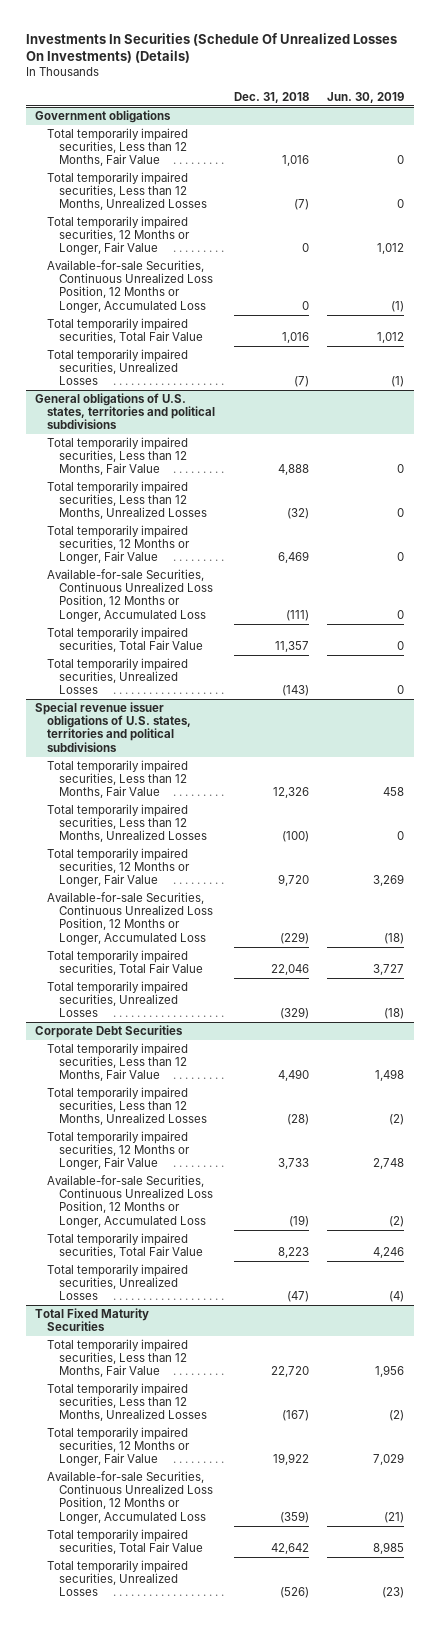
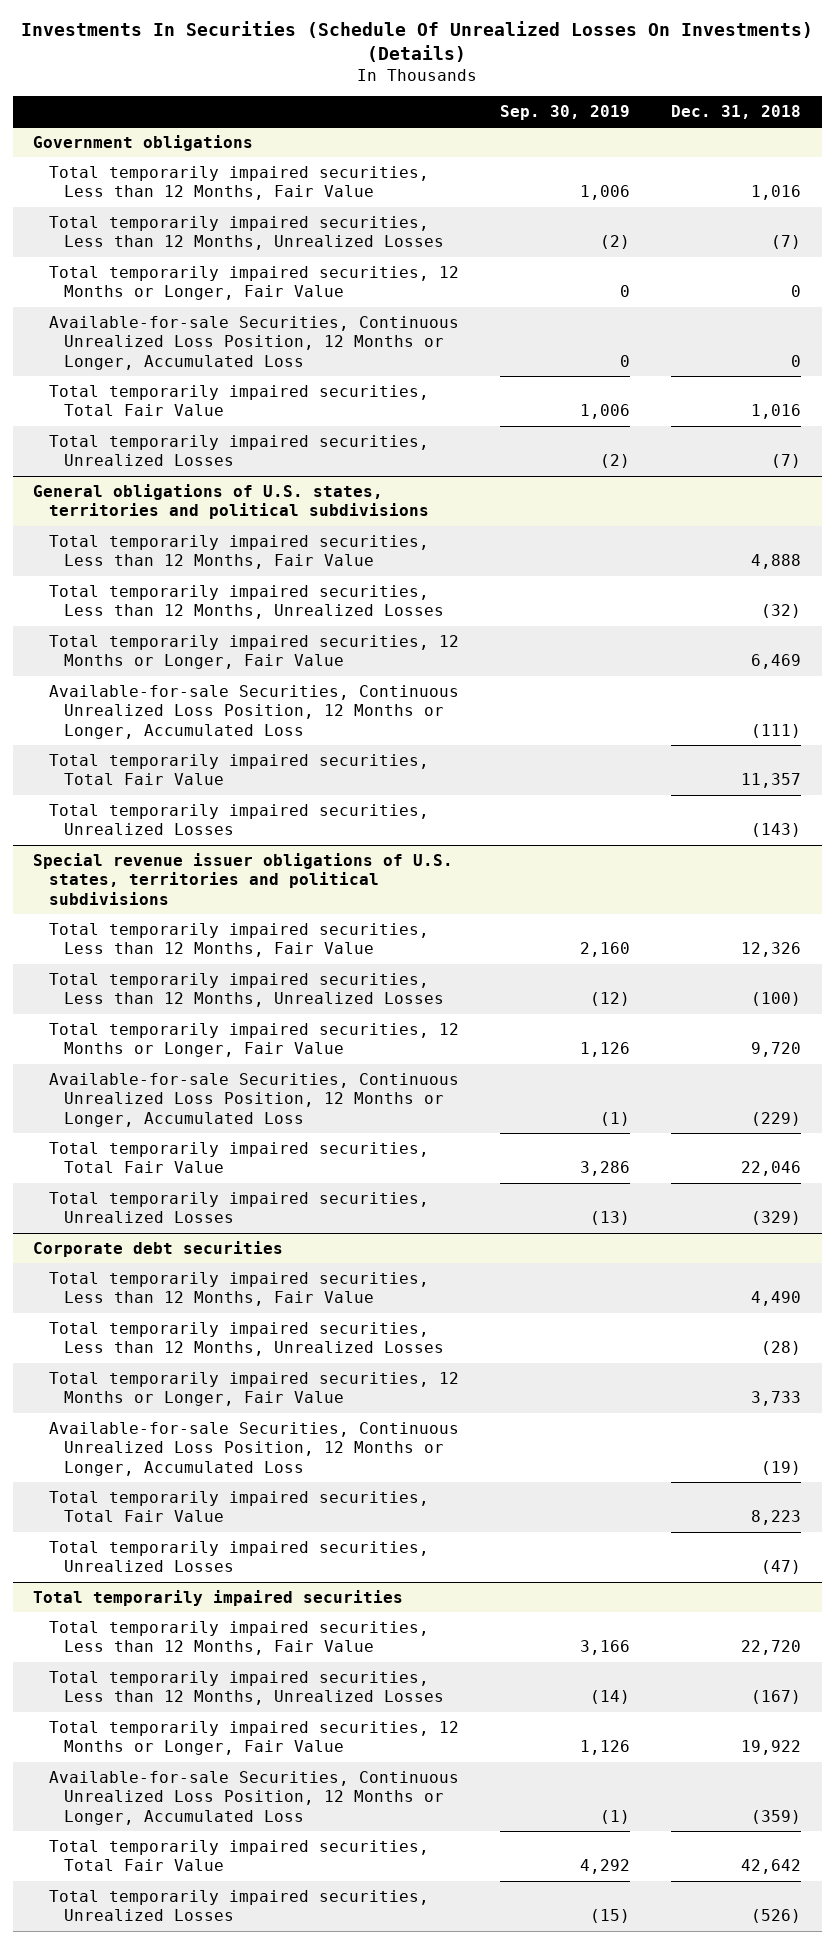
[327,91,405,103] Jun. 30, 2019 -> none
none -> [499,104,630,120] Sep. 30, 2019
[35,1025,184,1039] Corporate Debt Securities -> [33,1240,284,1257] Corporate debt securities
[35,1308,150,1332] Total Fixed Maturity Securities -> [33,1589,404,1606] Total temporarily impaired securities

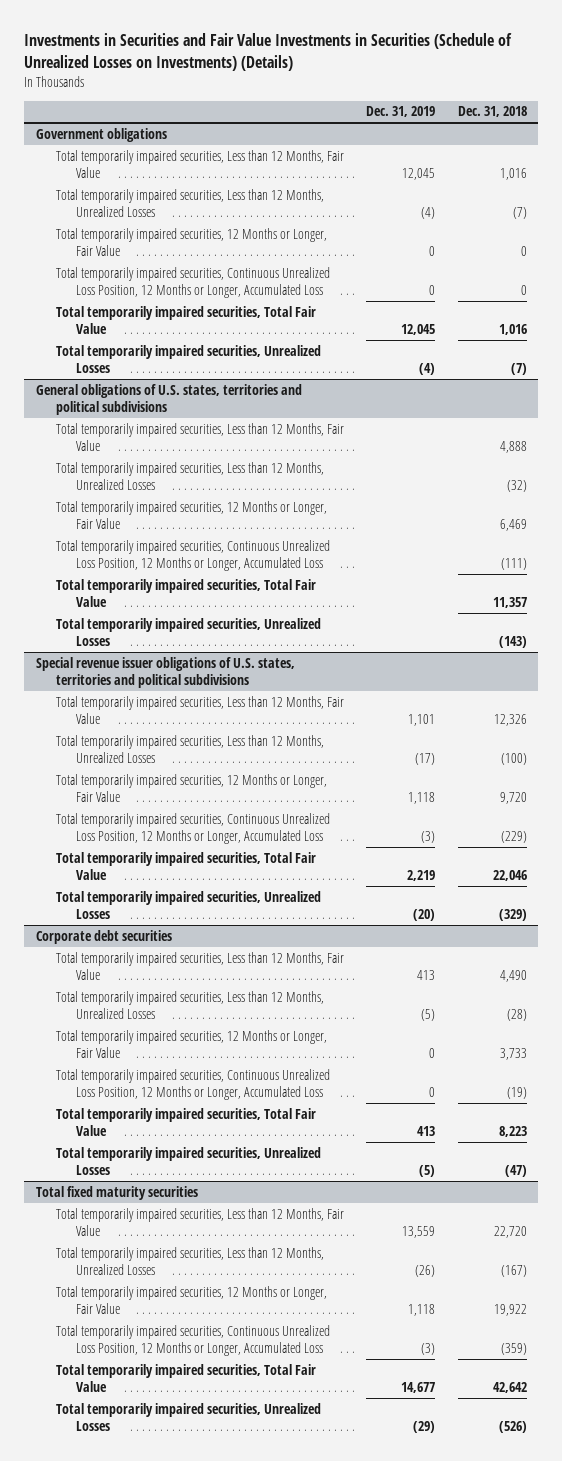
[21,21,814,63] Investments In Securities (Schedule Of Unrealized Losses On Investments) (Details) -> [24,33,513,71] Investments in Securities and Fair Value Investments in Securities (Schedule of Unrealized Losses on Investments) (Details)
[499,104,630,120] Sep. 30, 2019 -> none
none -> [366,106,436,118] Dec. 31, 2019
[48,315,459,370] Available-for-sale Securities, Continuous Unrealized Loss Position, 12 Months or Longer, Accumulated Loss -> [55,266,330,299] Total temporarily impaired securities, Continuous Unrealized Loss Position, 12 Months or Longer, Accumulated Loss
[48,684,459,739] Available-for-sale Securities, Continuous Unrealized Loss Position, 12 Months or Longer, Accumulated Loss -> [55,539,330,572] Total temporarily impaired securities, Continuous Unrealized Loss Position, 12 Months or Longer, Accumulated Loss
[48,1072,459,1127] Available-for-sale Securities, Continuous Unrealized Loss Position, 12 Months or Longer, Accumulated Loss -> [55,812,330,845] Total temporarily impaired securities, Continuous Unrealized Loss Position, 12 Months or Longer, Accumulated Loss
[48,1421,459,1476] Available-for-sale Securities, Continuous Unrealized Loss Position, 12 Months or Longer, Accumulated Loss -> [55,1068,330,1101] Total temporarily impaired securities, Continuous Unrealized Loss Position, 12 Months or Longer, Accumulated Loss
[33,1589,404,1606] Total temporarily impaired securities -> [35,1185,198,1200] Total fixed maturity securities
[48,1770,459,1825] Available-for-sale Securities, Continuous Unrealized Loss Position, 12 Months or Longer, Accumulated Loss -> [55,1324,330,1357] Total temporarily impaired securities, Continuous Unrealized Loss Position, 12 Months or Longer, Accumulated Loss

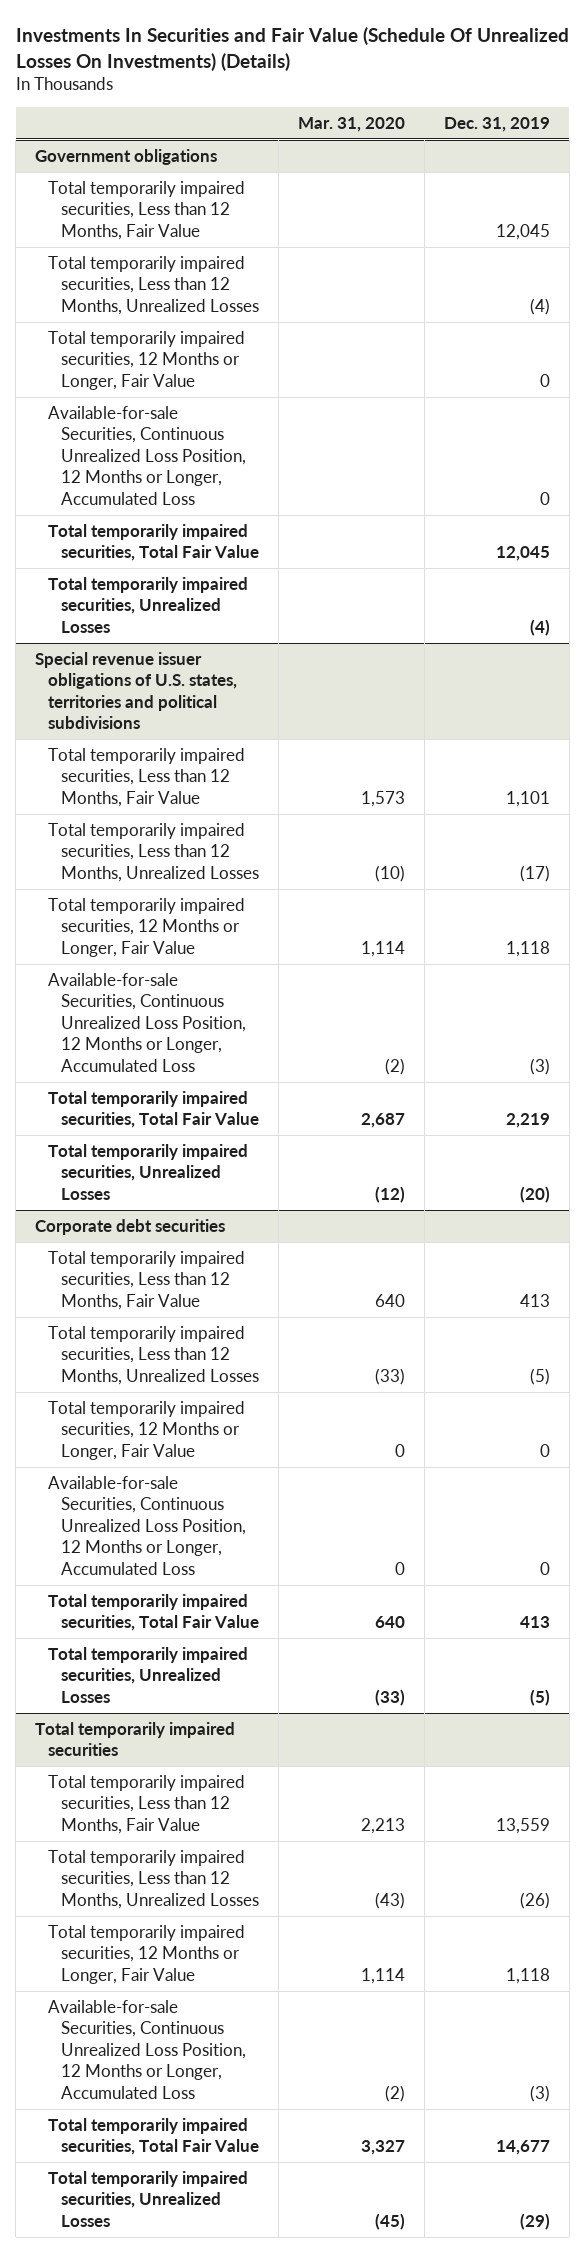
[24,33,513,71] Investments in Securities and Fair Value Investments in Securities (Schedule of Unrealized Losses on Investments) (Details) -> [15,26,569,71] Investments In Securities and Fair Value (Schedule Of Unrealized Losses On Investments) (Details)
[457,106,527,118] Dec. 31, 2018 -> none
none -> [298,116,406,132] Mar. 31, 2020
[55,266,330,299] Total temporarily impaired securities, Continuous Unrealized Loss Position, 12 Months or Longer, Accumulated Loss -> [48,405,247,505] Available-for-sale Securities, Continuous Unrealized Loss Position, 12 Months or Longer, Accumulated Loss
[35,383,302,416] General obligations of U.S. states, territories and political subdivisions -> none
[55,422,344,452] Total temporarily impaired securities, Less than 12 Months, Fair Value -> none
[55,461,324,491] Total temporarily impaired securities, Less than 12 Months, Unrealized Losses -> none
[55,500,327,530] Total temporarily impaired securities, 12 Months or Longer, Fair Value -> none
[55,539,330,572] Total temporarily impaired securities, Continuous Unrealized Loss Position, 12 Months or Longer, Accumulated Loss -> none
[55,578,316,608] Total temporarily impaired securities, Total Fair Value -> none
[55,617,321,647] Total temporarily impaired securities, Unrealized Losses -> none
[55,812,330,845] Total temporarily impaired securities, Continuous Unrealized Loss Position, 12 Months or Longer, Accumulated Loss -> [48,972,247,1072] Available-for-sale Securities, Continuous Unrealized Loss Position, 12 Months or Longer, Accumulated Loss
[55,1068,330,1101] Total temporarily impaired securities, Continuous Unrealized Loss Position, 12 Months or Longer, Accumulated Loss -> [48,1475,247,1575] Available-for-sale Securities, Continuous Unrealized Loss Position, 12 Months or Longer, Accumulated Loss
[35,1185,198,1200] Total fixed maturity securities -> [35,1721,236,1757] Total temporarily impaired securities
[55,1324,330,1357] Total temporarily impaired securities, Continuous Unrealized Loss Position, 12 Months or Longer, Accumulated Loss -> [48,1999,247,2099] Available-for-sale Securities, Continuous Unrealized Loss Position, 12 Months or Longer, Accumulated Loss

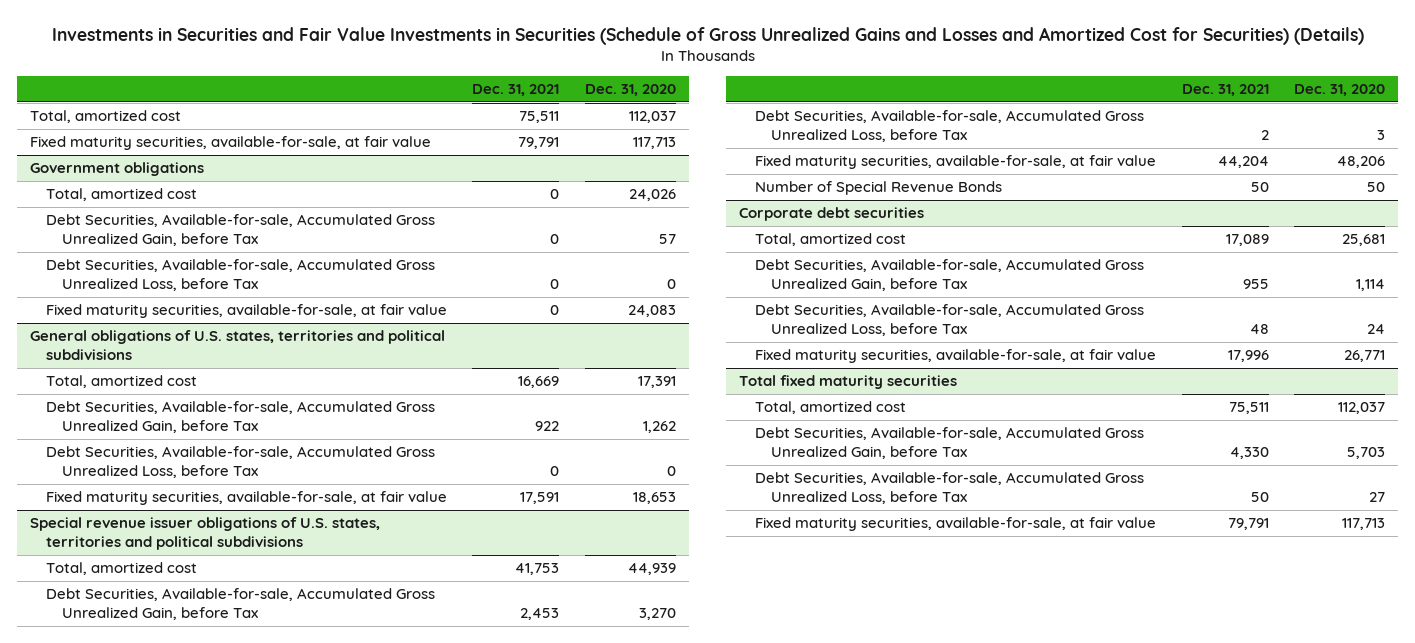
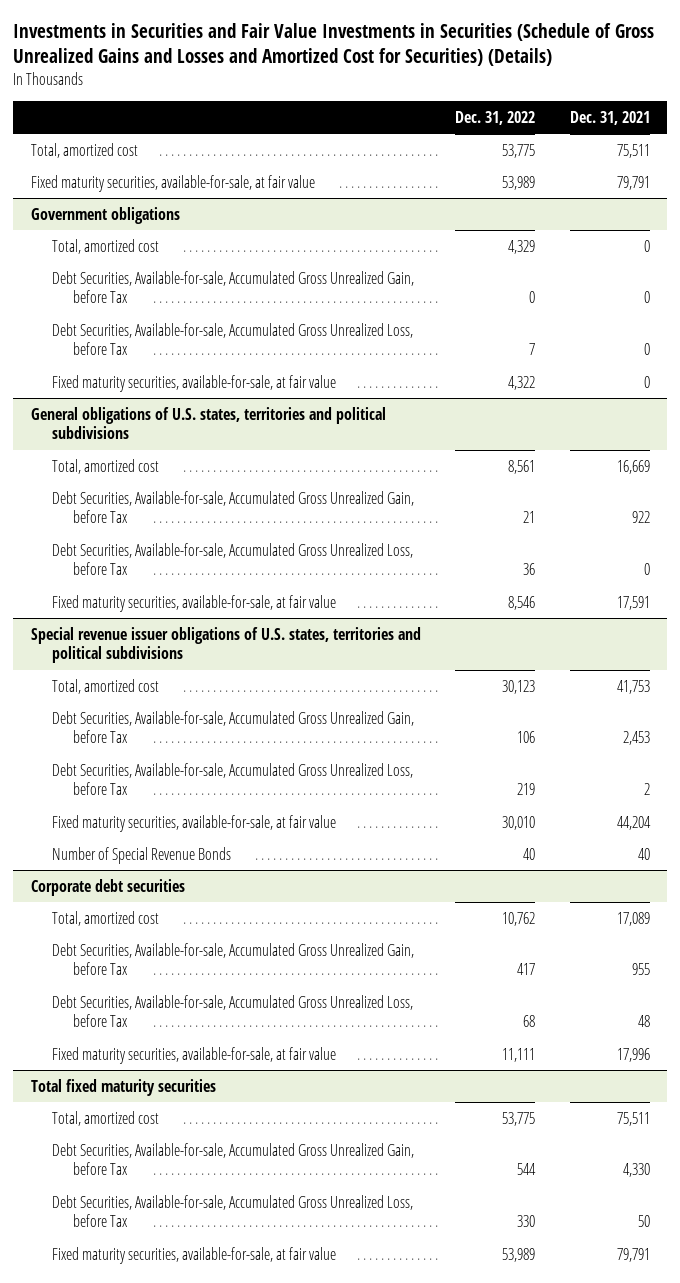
[584,84,676,97] Dec. 31, 2020 -> none
none -> [455,111,536,126] Dec. 31, 2022
[1250,182,1269,193] 50 -> [637,847,650,860] 40

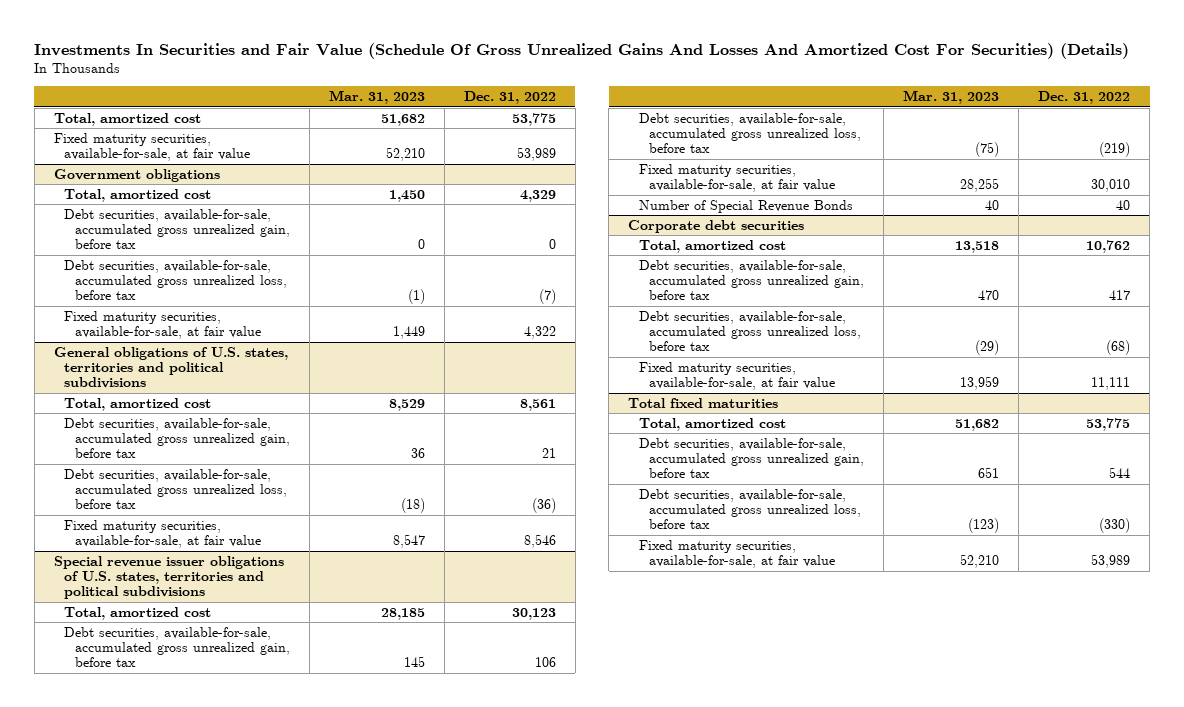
[13,23,655,67] Investments in Securities and Fair Value Investments in Securities (Schedule of Gross Unrealized Gains and Losses and Amortized Cost for Securities) (Details) -> [34,42,1130,59] Investments In Securities and Fair Value (Schedule Of Gross Unrealized Gains And Losses And Amortized Cost For Securities) (Details)
[569,111,650,126] Dec. 31, 2021 -> none
none -> [328,89,425,104] Mar. 31, 2023
[51,270,414,304] Debt Securities, Available-for-sale, Accumulated Gross Unrealized Gain, before Tax -> [64,208,290,250] Debt securities, available-for-sale, accumulated gross unrealized gain, before tax
[51,322,413,356] Debt Securities, Available-for-sale, Accumulated Gross Unrealized Loss, before Tax -> [64,259,287,301] Debt securities, available-for-sale, accumulated gross unrealized loss, before tax
[529,343,536,356] 7 -> [538,289,556,305] (7)
[51,490,414,524] Debt Securities, Available-for-sale, Accumulated Gross Unrealized Gain, before Tax -> [64,417,290,459] Debt securities, available-for-sale, accumulated gross unrealized gain, before tax
[51,542,413,576] Debt Securities, Available-for-sale, Accumulated Gross Unrealized Loss, before Tax -> [64,468,287,510] Debt securities, available-for-sale, accumulated gross unrealized loss, before tax
[523,563,536,576] 36 -> [531,498,556,514] (36)
[51,710,414,744] Debt Securities, Available-for-sale, Accumulated Gross Unrealized Gain, before Tax -> [64,626,290,668] Debt securities, available-for-sale, accumulated gross unrealized gain, before tax
[51,762,413,796] Debt Securities, Available-for-sale, Accumulated Gross Unrealized Loss, before Tax -> [638,112,861,154] Debt securities, available-for-sale, accumulated gross unrealized loss, before tax
[517,783,536,796] 219 -> [1099,142,1131,158] (219)
[51,942,414,976] Debt Securities, Available-for-sale, Accumulated Gross Unrealized Gain, before Tax -> [638,259,864,301] Debt securities, available-for-sale, accumulated gross unrealized gain, before tax
[51,994,413,1028] Debt Securities, Available-for-sale, Accumulated Gross Unrealized Loss, before Tax -> [638,310,861,352] Debt securities, available-for-sale, accumulated gross unrealized loss, before tax
[523,1015,536,1028] 68 -> [1106,340,1131,356] (68)
[30,1078,216,1096] Total fixed maturity securities -> [628,397,779,408] Total fixed maturities
[51,1142,414,1176] Debt Securities, Available-for-sale, Accumulated Gross Unrealized Gain, before Tax -> [638,437,864,479] Debt securities, available-for-sale, accumulated gross unrealized gain, before tax
[51,1194,413,1228] Debt Securities, Available-for-sale, Accumulated Gross Unrealized Loss, before Tax -> [638,488,861,530] Debt securities, available-for-sale, accumulated gross unrealized loss, before tax
[517,1215,536,1228] 330 -> [1099,518,1131,534] (330)

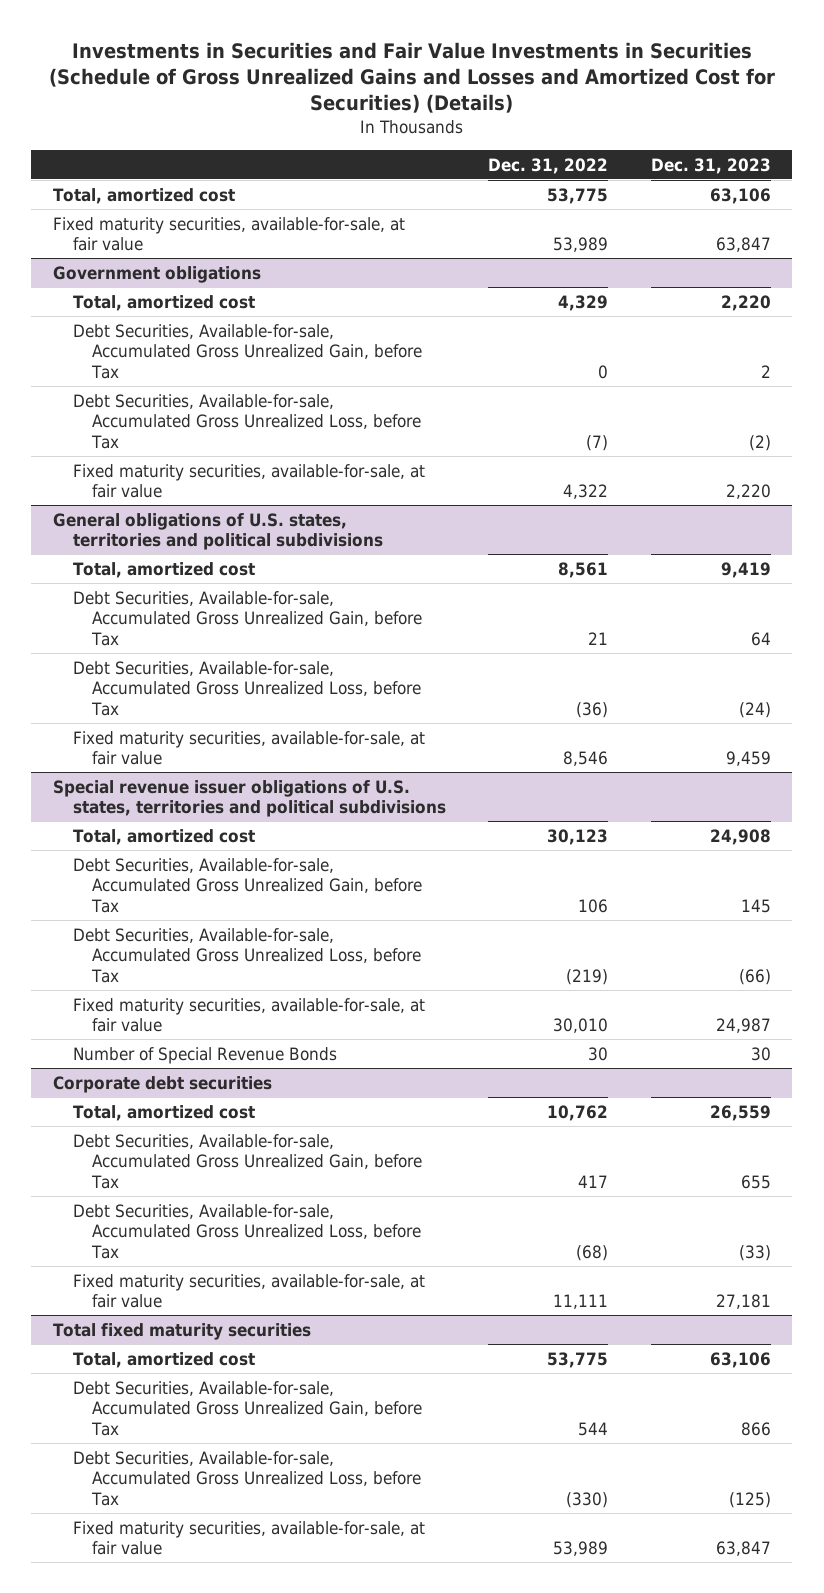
[34,42,1130,59] Investments In Securities and Fair Value (Schedule Of Gross Unrealized Gains And Losses And Amortized Cost For Securities) (Details) -> [48,41,775,114] Investments in Securities and Fair Value Investments in Securities (Schedule of Gross Unrealized Gains and Losses and Amortized Cost for Securities) (Details)
[328,89,425,104] Mar. 31, 2023 -> none
none -> [651,157,772,174] Dec. 31, 2023
[64,208,290,250] Debt securities, available-for-sale, accumulated gross unrealized gain, before tax -> [72,323,423,379] Debt Securities, Available-for-sale, Accumulated Gross Unrealized Gain, before Tax
[64,259,287,301] Debt securities, available-for-sale, accumulated gross unrealized loss, before tax -> [72,393,422,449] Debt Securities, Available-for-sale, Accumulated Gross Unrealized Loss, before Tax
[64,417,290,459] Debt securities, available-for-sale, accumulated gross unrealized gain, before tax -> [72,590,423,646] Debt Securities, Available-for-sale, Accumulated Gross Unrealized Gain, before Tax
[64,468,287,510] Debt securities, available-for-sale, accumulated gross unrealized loss, before tax -> [72,660,422,716] Debt Securities, Available-for-sale, Accumulated Gross Unrealized Loss, before Tax
[64,626,290,668] Debt securities, available-for-sale, accumulated gross unrealized gain, before tax -> [72,857,423,913] Debt Securities, Available-for-sale, Accumulated Gross Unrealized Gain, before Tax
[638,112,861,154] Debt securities, available-for-sale, accumulated gross unrealized loss, before tax -> [72,927,422,983] Debt Securities, Available-for-sale, Accumulated Gross Unrealized Loss, before Tax
[1116,199,1131,210] 40 -> [588,1046,609,1061] 30
[638,259,864,301] Debt securities, available-for-sale, accumulated gross unrealized gain, before tax -> [72,1133,423,1189] Debt Securities, Available-for-sale, Accumulated Gross Unrealized Gain, before Tax
[638,310,861,352] Debt securities, available-for-sale, accumulated gross unrealized loss, before tax -> [72,1203,422,1259] Debt Securities, Available-for-sale, Accumulated Gross Unrealized Loss, before Tax
[628,397,779,408] Total fixed maturities -> [52,1322,311,1340] Total fixed maturity securities
[638,437,864,479] Debt securities, available-for-sale, accumulated gross unrealized gain, before tax -> [72,1380,423,1436] Debt Securities, Available-for-sale, Accumulated Gross Unrealized Gain, before Tax
[638,488,861,530] Debt securities, available-for-sale, accumulated gross unrealized loss, before tax -> [72,1450,422,1506] Debt Securities, Available-for-sale, Accumulated Gross Unrealized Loss, before Tax

